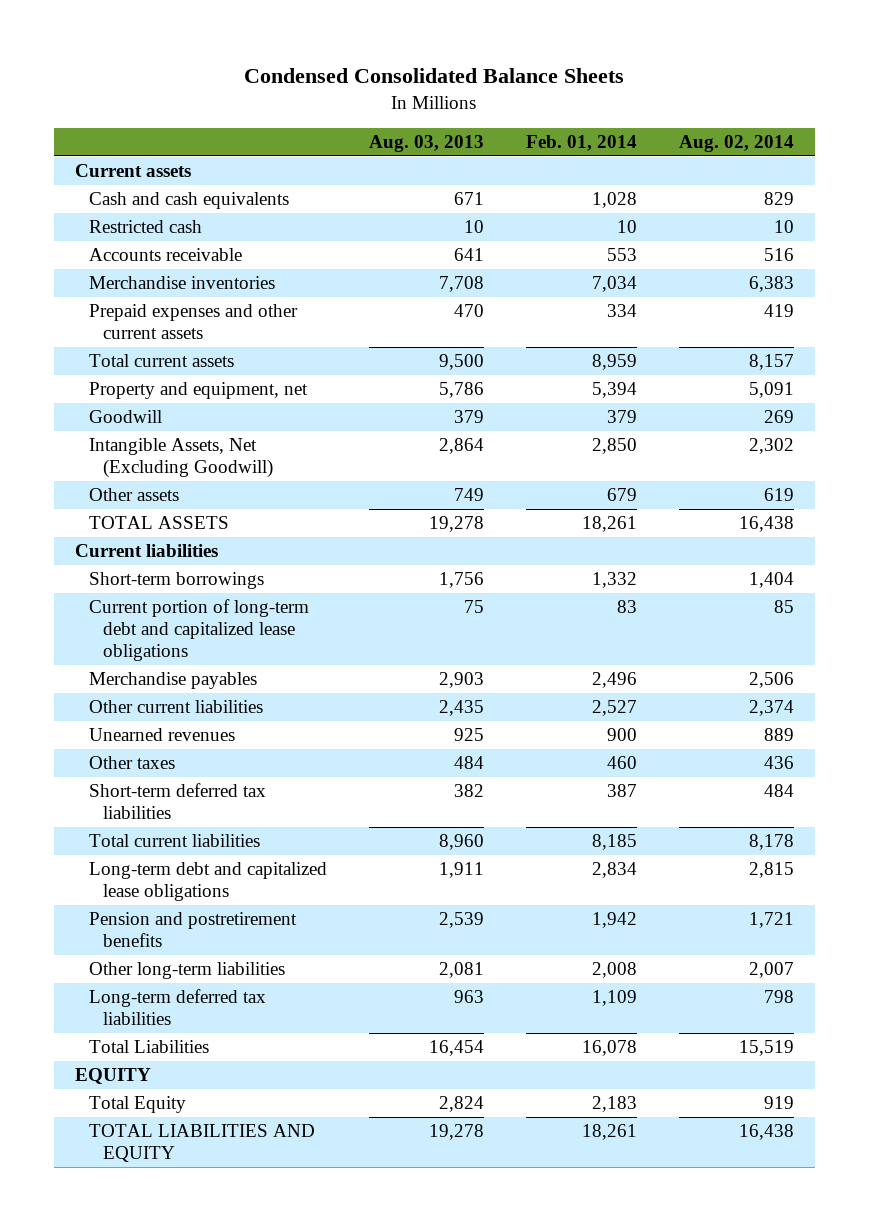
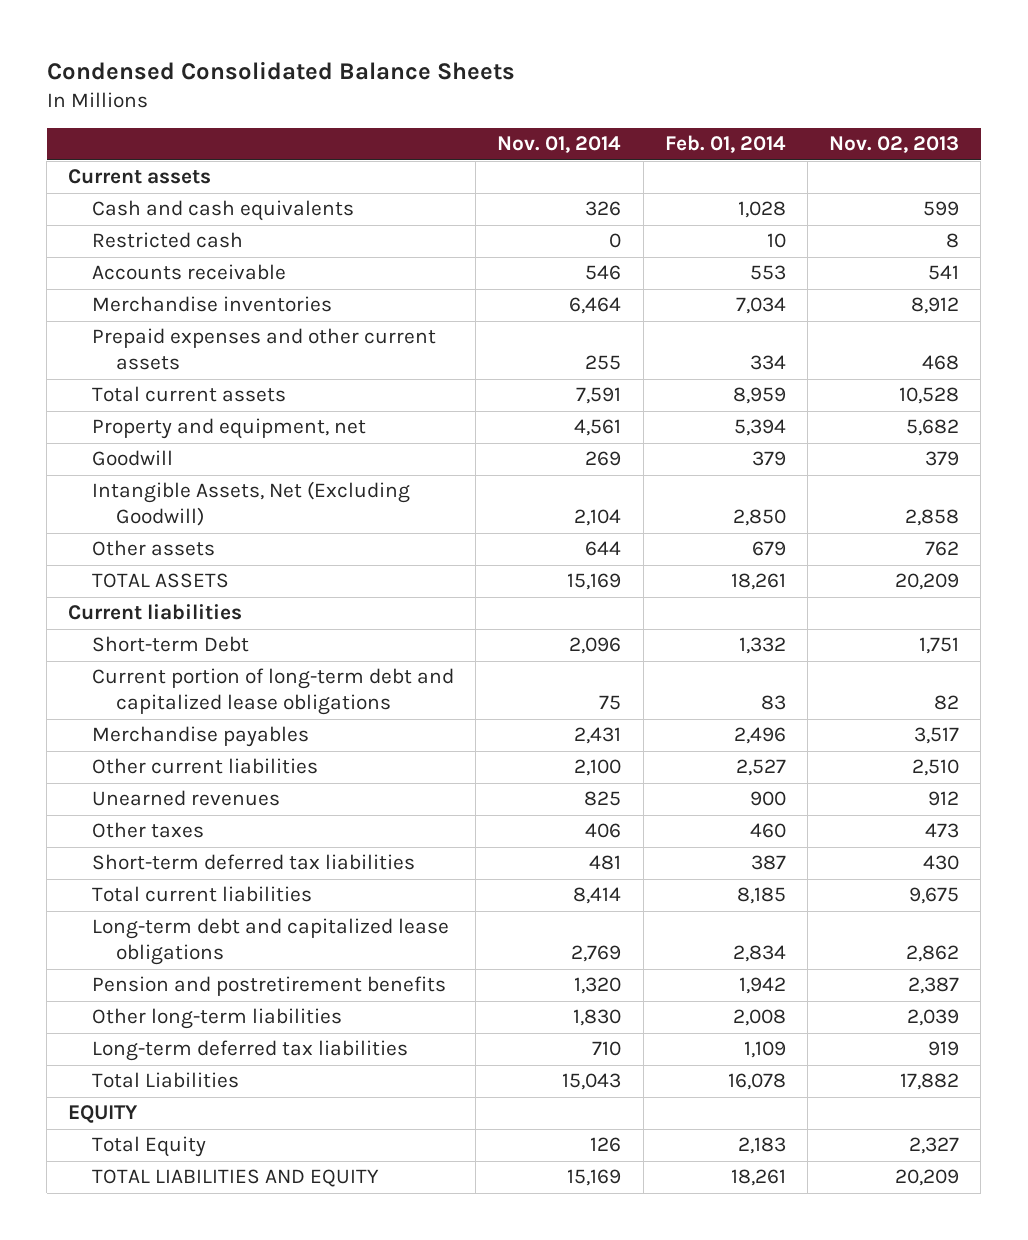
[368,134,484,152] Aug. 03, 2013 -> none
[678,134,794,152] Aug. 02, 2014 -> none
none -> [497,136,622,154] Nov. 01, 2014
none -> [829,136,960,154] Nov. 02, 2013
[89,572,265,590] Short-term borrowings -> [92,636,250,653] Short-term Debt

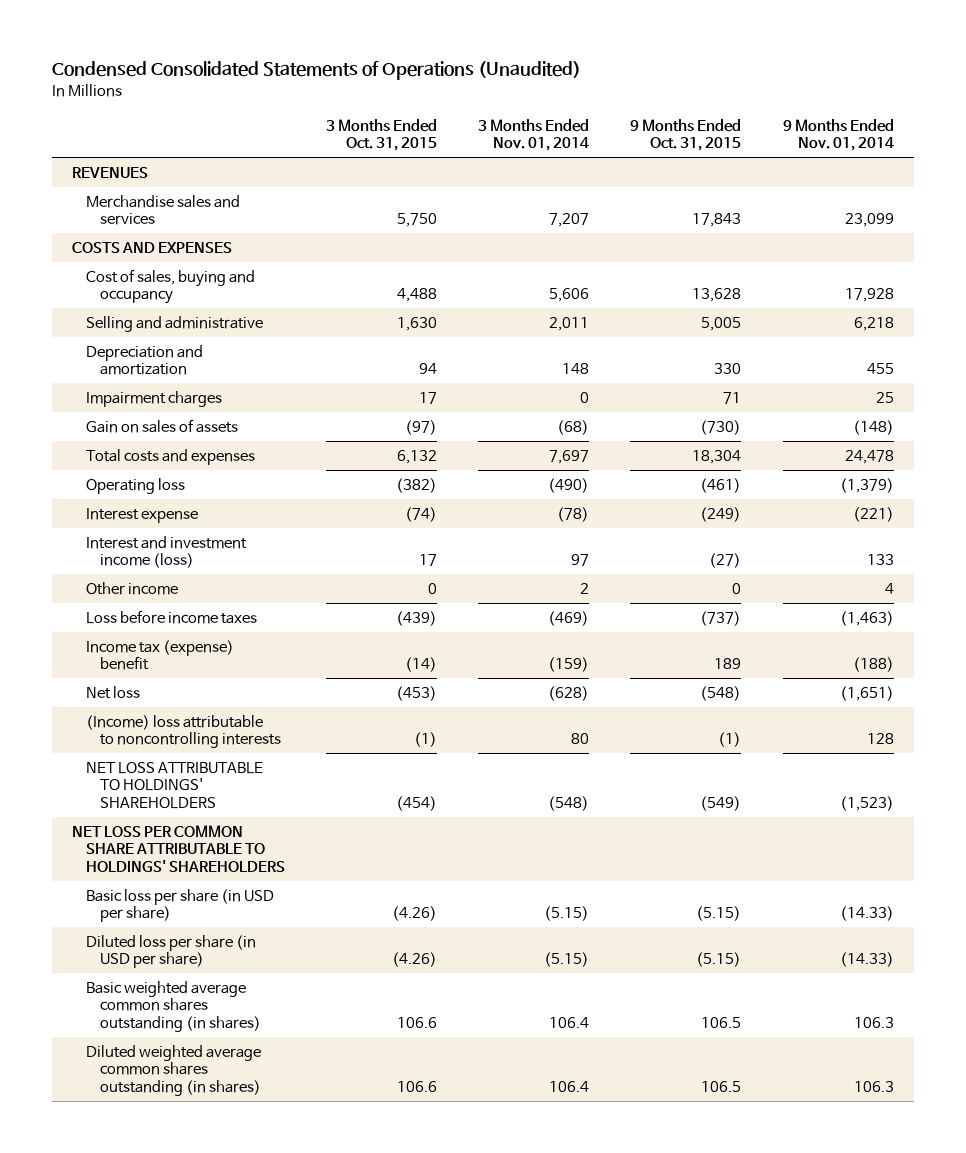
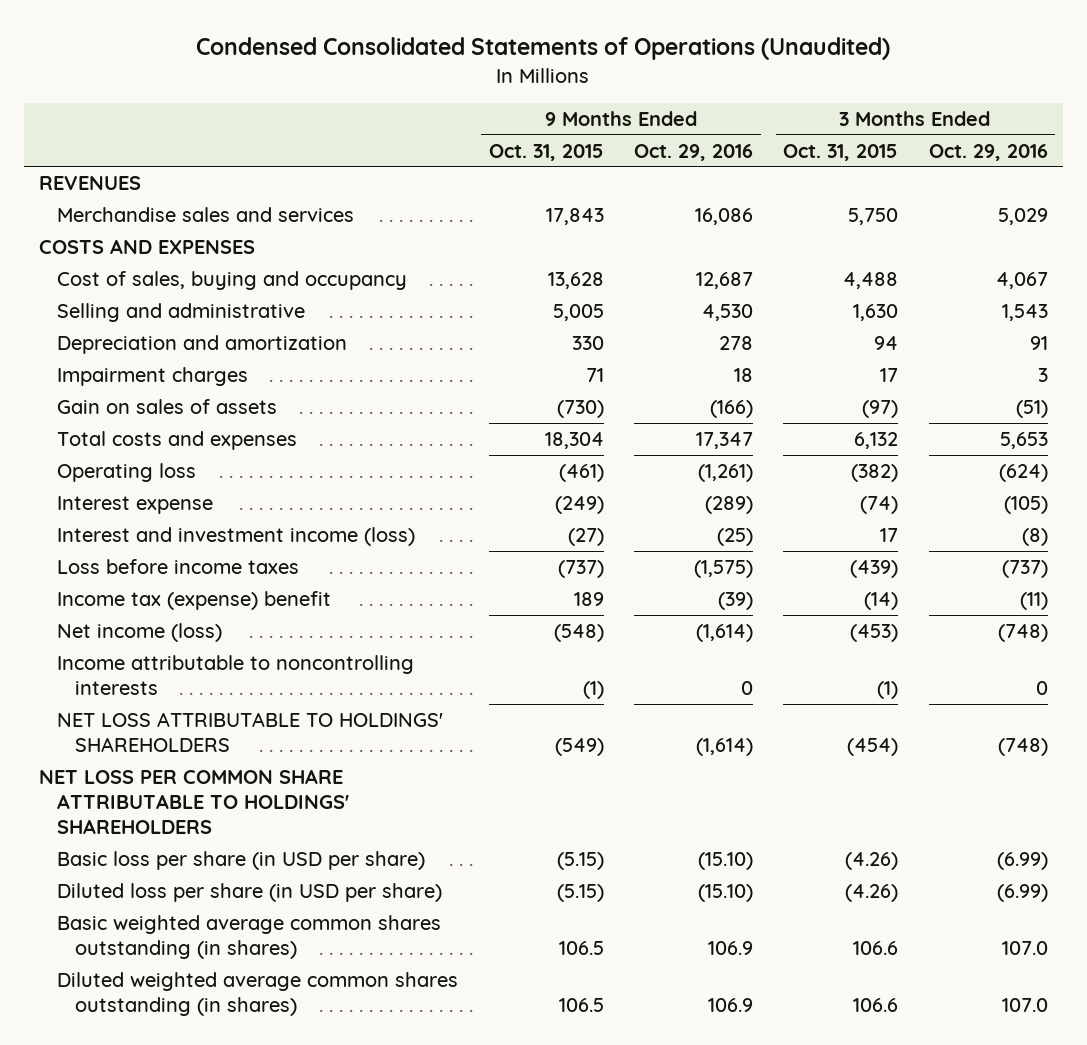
[478,118,590,152] 3 Months Ended Nov. 01, 2014 -> none
[782,118,894,152] 9 Months Ended Nov. 01, 2014 -> none
none -> [633,143,753,161] Oct. 29, 2016
none -> [928,143,1048,161] Oct. 29, 2016
[86,581,179,595] Other income -> none
[86,685,141,699] Net loss -> [57,623,223,643] Net income (loss)
[86,714,281,749] (Income) loss attributable to noncontrolling interests -> [57,655,415,696] Income attributable to noncontrolling interests

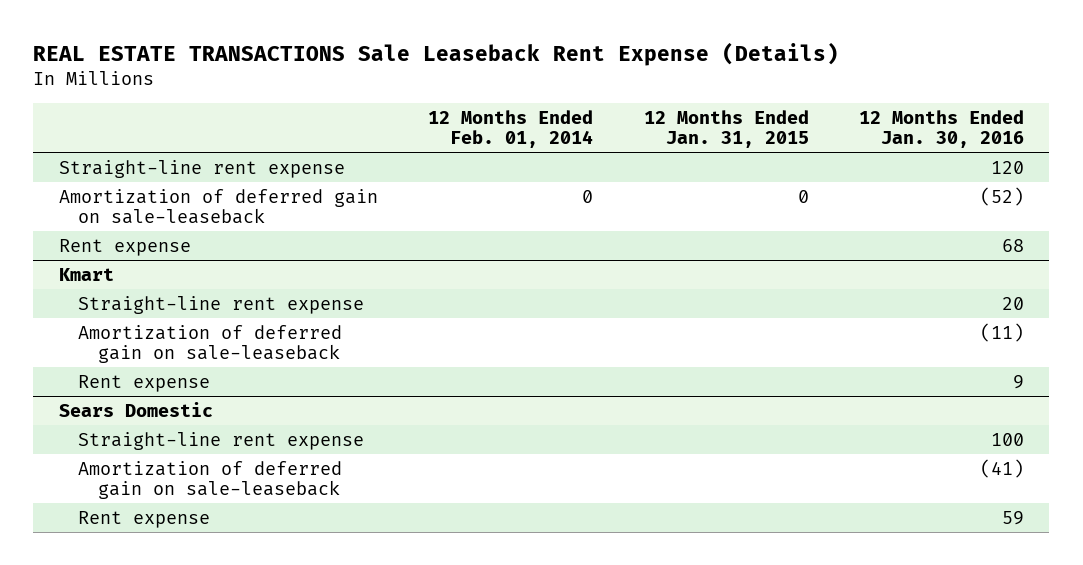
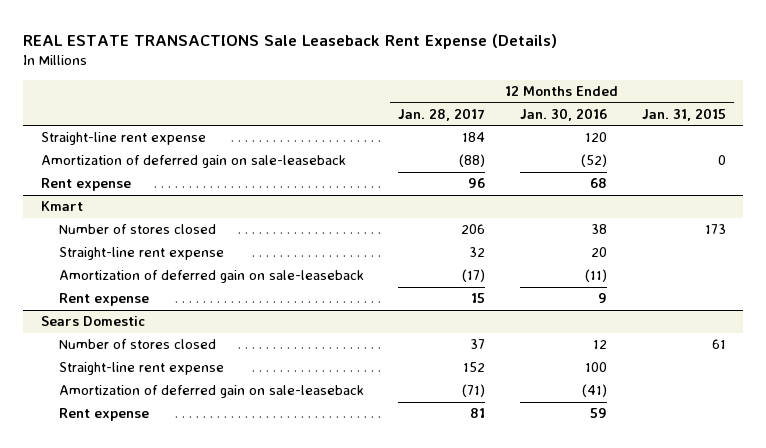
[428,109,594,149] 12 Months Ended Feb. 01, 2014 -> none
none -> [398,107,486,121] Jan. 28, 2017
none -> [58,224,216,235] Number of stores closed
none -> [58,339,216,350] Number of stores closed

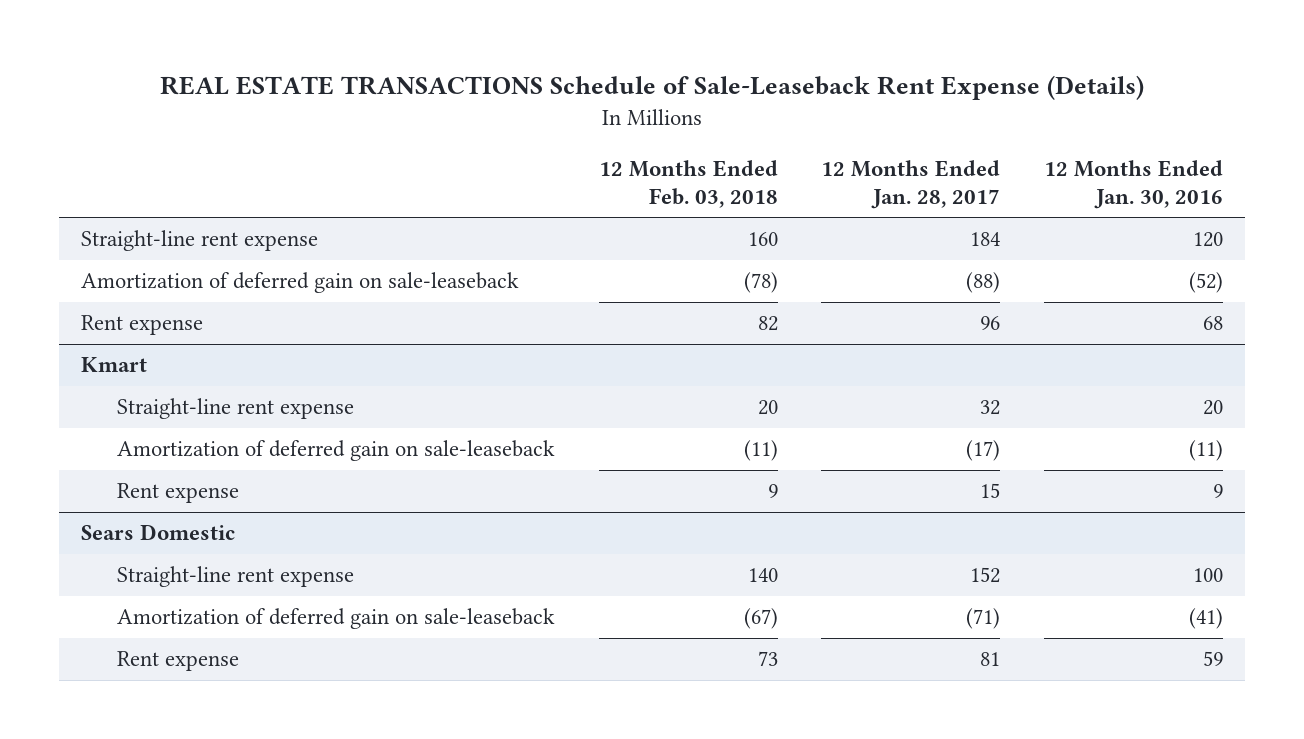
[23,33,558,49] REAL ESTATE TRANSACTIONS Sale Leaseback Rent Expense (Details) -> [160,75,1145,101] REAL ESTATE TRANSACTIONS Schedule of Sale-Leaseback Rent Expense (Details)
[641,107,726,121] Jan. 31, 2015 -> none
none -> [598,159,778,208] 12 Months Ended Feb. 03, 2018
[58,224,216,235] Number of stores closed -> none
[58,339,216,350] Number of stores closed -> none

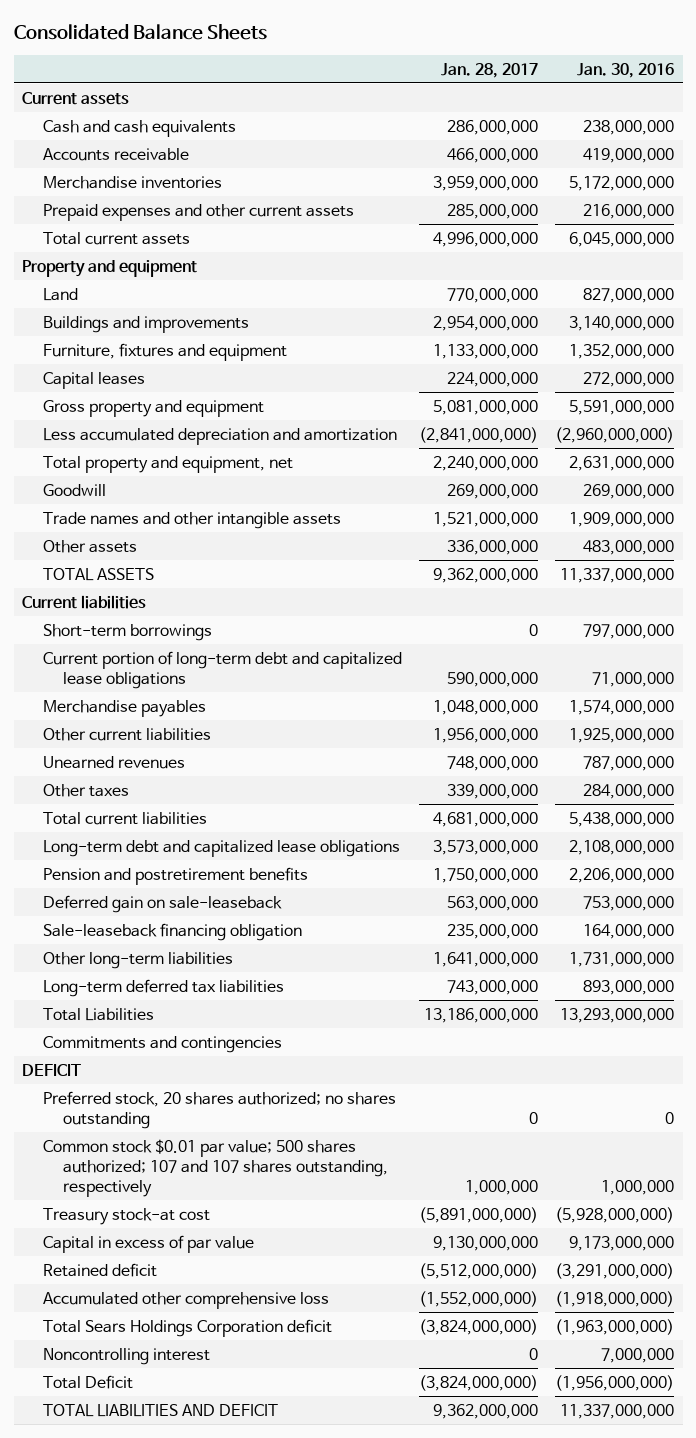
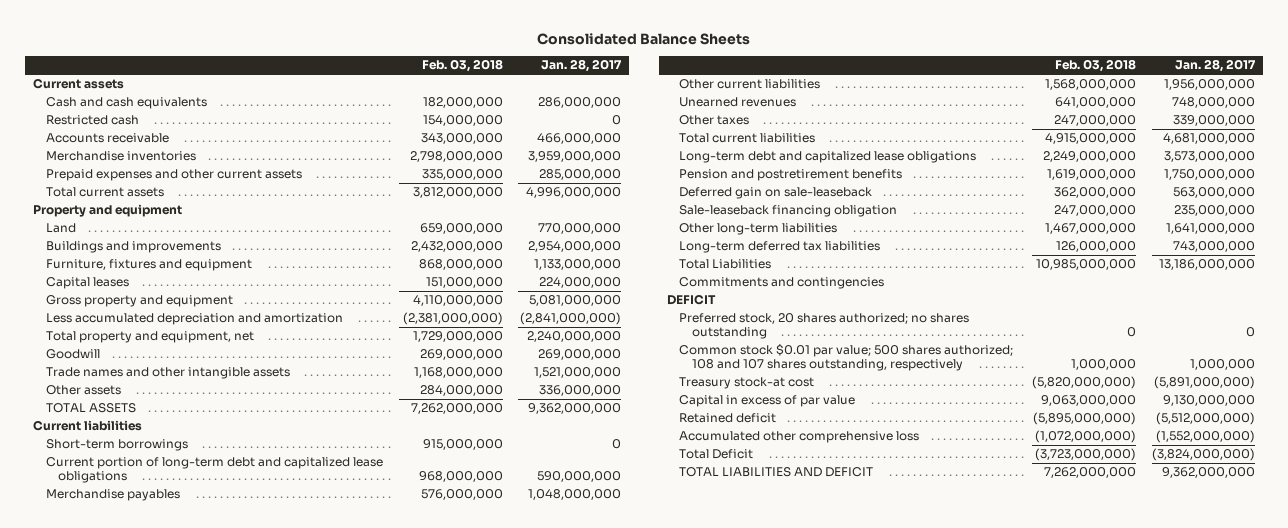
[577,62,675,78] Jan. 30, 2016 -> none
none -> [421,59,503,73] Feb. 03, 2018
none -> [45,115,139,126] Restricted cash
[42,1138,388,1198] Common stock $0.01 par value; 500 shares authorized; 107 and 107 shares outstanding, respectively -> [679,344,1014,372] Common stock $0.01 par value; 500 shares authorized; 108 and 107 shares outstanding, respectively
[42,1318,332,1337] Total Sears Holdings Corporation deficit -> none
[42,1347,210,1365] Noncontrolling interest -> none

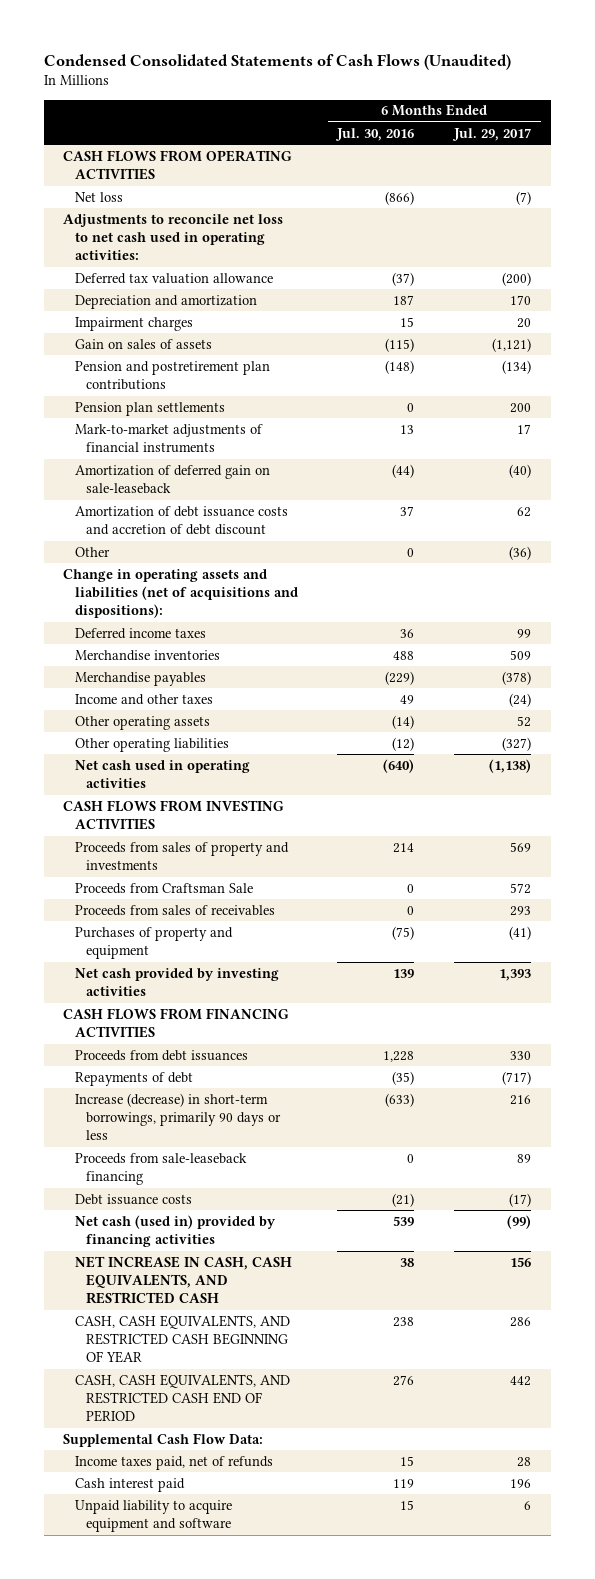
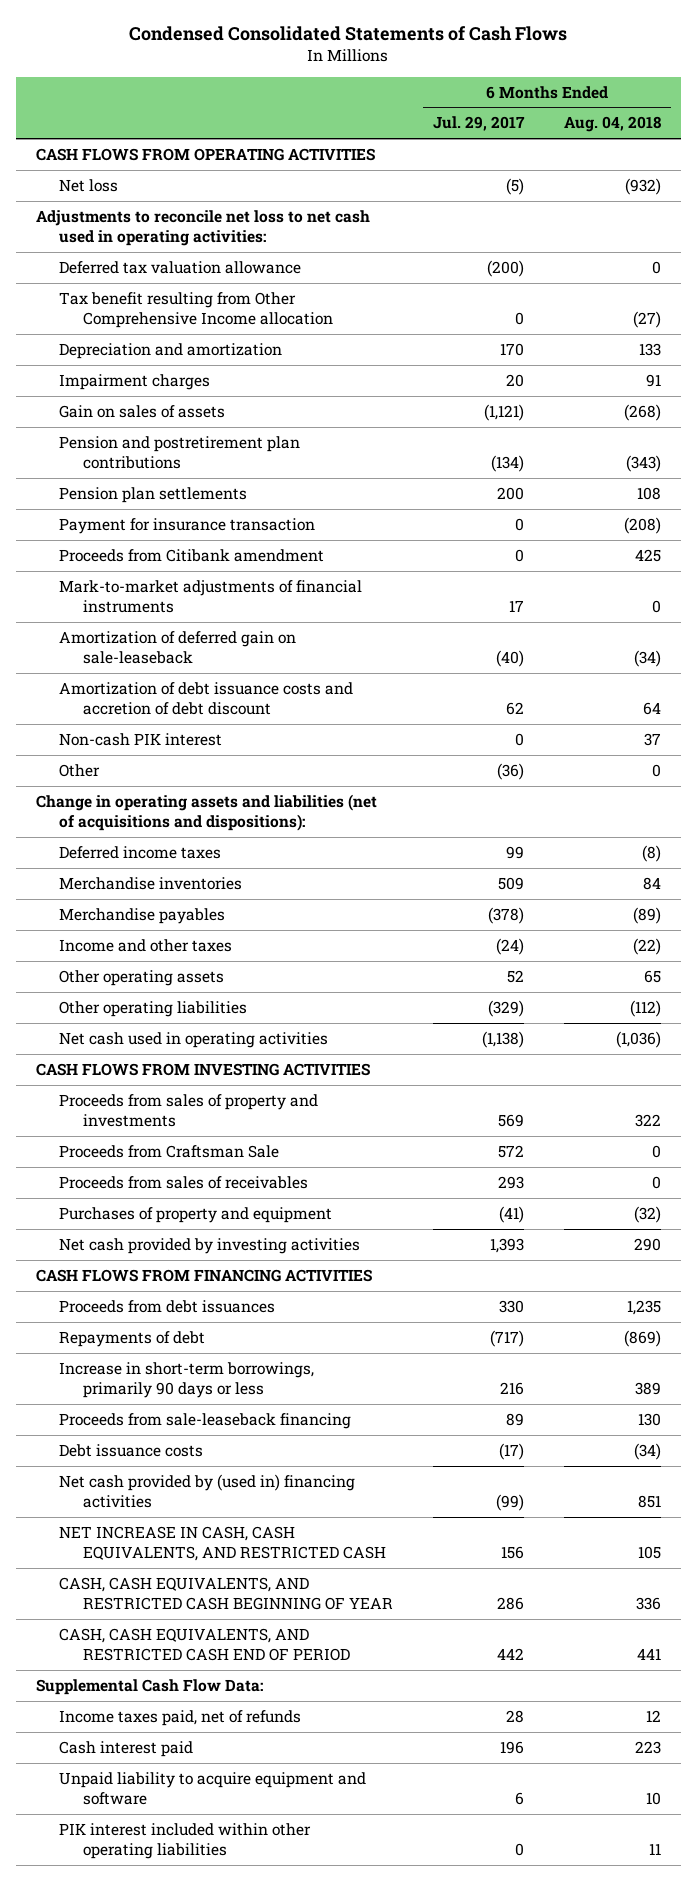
[43,53,511,70] Condensed Consolidated Statements of Cash Flows (Unaudited) -> [129,25,568,41] Condensed Consolidated Statements of Cash Flows
[335,127,415,141] Jul. 30, 2016 -> none
none -> [563,116,661,133] Aug. 04, 2018
[516,190,532,205] (7) -> [505,177,524,195] (5)
none -> [59,291,333,329] Tax benefit resulting from Other Comprehensive Income allocation
none -> [59,517,316,534] Payment for insurance transaction
none -> [59,548,325,562] Proceeds from Citibank amendment
none -> [59,732,223,746] Non-cash PIK interest
[502,736,532,751] (327) -> [487,999,524,1017] (329)
[74,1092,281,1141] Increase (decrease) in short-term borrowings, primarily 90 days or less -> [59,1361,315,1399] Increase in short-term borrowings, primarily 90 days or less
[74,1214,276,1248] Net cash (used in) provided by financing activities -> [59,1473,356,1509] Net cash provided by (used in) financing activities
none -> [59,1822,312,1860] PIK interest included within other operating liabilities

